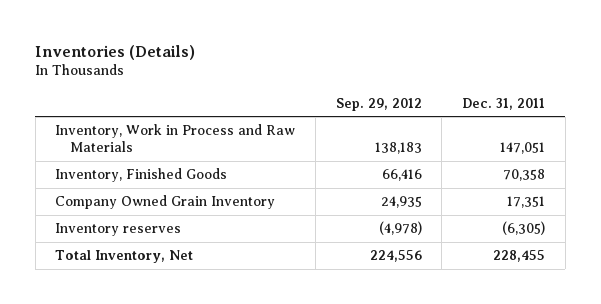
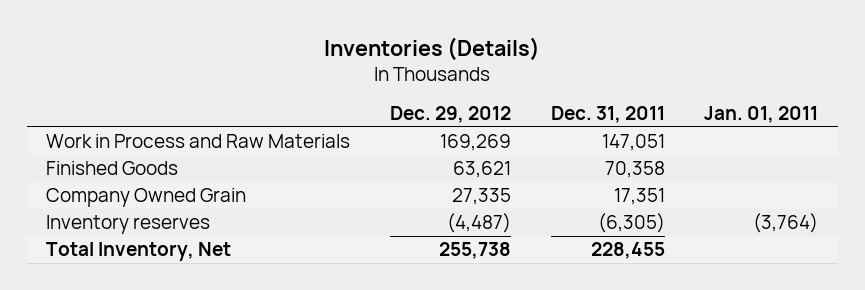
[335,97,422,111] Sep. 29, 2012 -> none
none -> [389,106,511,124] Dec. 29, 2012
none -> [704,106,819,124] Jan. 01, 2011
[55,124,296,152] Inventory, Work in Process and Raw Materials -> [46,134,351,149] Work in Process and Raw Materials
[55,168,228,183] Inventory, Finished Goods -> [46,161,179,176] Finished Goods
[55,195,276,210] Company Owned Grain Inventory -> [46,188,247,208] Company Owned Grain

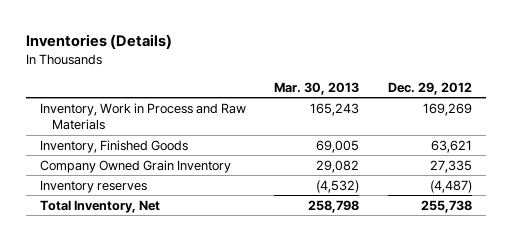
[550,106,665,124] Dec. 31, 2011 -> none
[704,106,819,124] Jan. 01, 2011 -> none
none -> [274,81,360,95] Mar. 30, 2013
[46,134,351,149] Work in Process and Raw Materials -> [40,102,247,131] Inventory, Work in Process and Raw Materials
[46,161,179,176] Finished Goods -> [40,139,189,153] Inventory, Finished Goods
[46,188,247,208] Company Owned Grain -> [40,159,232,173] Company Owned Grain Inventory

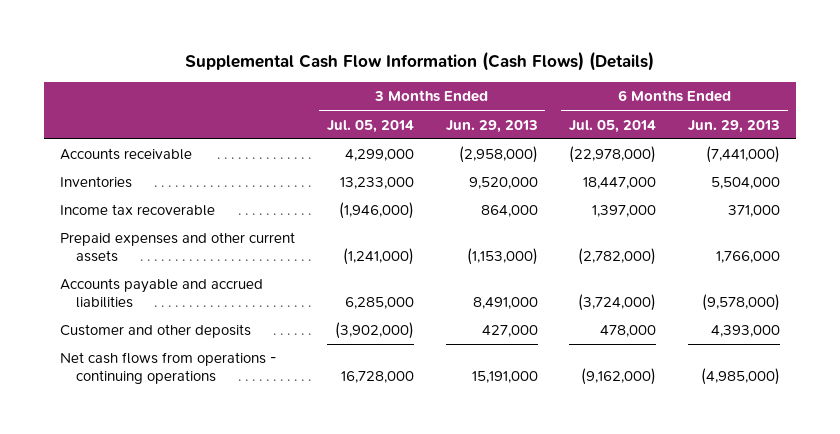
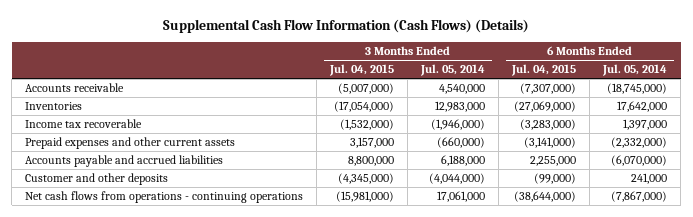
[445,119,538,133] Jun. 29, 2013 -> none
[688,119,781,133] Jun. 29, 2013 -> none
none -> [329,64,395,77] Jul. 04, 2015
none -> [511,64,577,77] Jul. 04, 2015
[344,149,414,162] 4,299,000 -> [439,84,486,95] 4,540,000
[569,146,657,164] (22,978,000) -> [607,83,668,95] (18,745,000)
[339,177,414,190] 13,233,000 -> [435,101,486,113] 12,983,000
[583,177,657,190] 18,447,000 -> [617,101,668,113] 17,642,000
[342,248,414,266] (1,241,000) -> [437,137,486,149] (660,000)
[578,248,657,266] (2,782,000) -> [611,137,668,149] (2,332,000)
[344,297,414,310] 6,285,000 -> [441,155,486,167] 6,188,000
[578,294,657,312] (3,724,000) -> [611,155,668,167] (6,070,000)
[334,322,414,340] (3,902,000) -> [429,173,486,185] (4,044,000)
[600,325,657,338] 478,000 -> [631,173,668,185] 241,000
[340,371,414,384] 16,728,000 -> [437,191,486,203] 17,061,000
[581,368,657,386] (9,162,000) -> [611,191,668,203] (7,867,000)

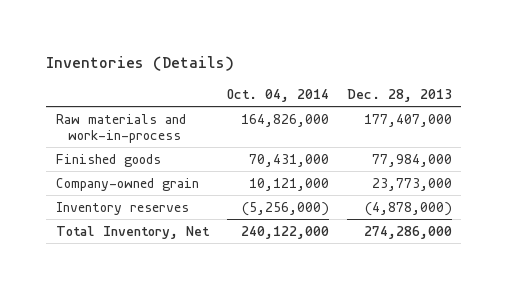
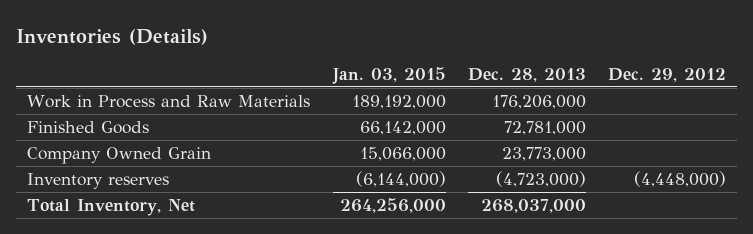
[226,89,329,103] Oct. 04, 2014 -> none
none -> [331,66,446,84] Jan. 03, 2015
none -> [608,67,727,82] Dec. 29, 2012
[55,113,186,144] Raw materials and work-in-process -> [27,95,311,109] Work in Process and Raw Materials
[363,113,452,127] 177,407,000 -> [491,95,586,110] 176,206,000
[55,153,161,167] Finished goods -> [27,121,150,135] Finished Goods
[371,153,452,167] 77,984,000 -> [503,121,586,136] 72,781,000
[55,177,199,191] Company-owned grain -> [27,147,212,165] Company Owned Grain
[364,201,452,216] (4,878,000) -> [495,171,586,188] (4,723,000)
[363,225,452,239] 274,286,000 -> [480,199,586,214] 268,037,000

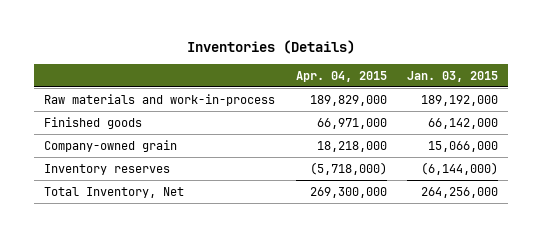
[467,67,586,82] Dec. 28, 2013 -> none
[608,67,727,82] Dec. 29, 2012 -> none
none -> [295,70,387,82] Apr. 04, 2015
[27,95,311,109] Work in Process and Raw Materials -> [44,93,276,106] Raw materials and work-in-process
[27,121,150,135] Finished Goods -> [44,116,143,129] Finished goods
[27,147,212,165] Company Owned Grain -> [44,139,178,152] Company-owned grain

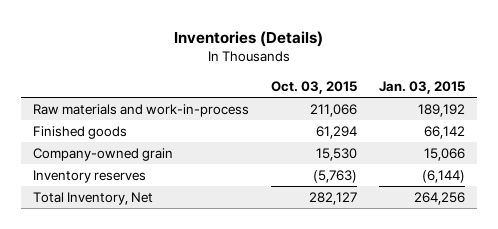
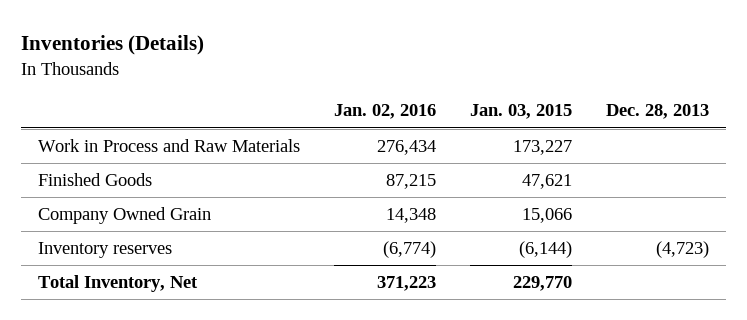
[270,80,357,94] Oct. 03, 2015 -> none
none -> [334,104,437,120] Jan. 02, 2016
none -> [605,104,709,120] Dec. 28, 2013
[32,104,249,118] Raw materials and work-in-process -> [38,139,301,153] Work in Process and Raw Materials
[418,104,466,118] 189,192 -> [513,140,573,156] 173,227
[32,126,127,140] Finished goods -> [38,173,153,187] Finished Goods
[424,126,466,140] 66,142 -> [522,174,573,190] 47,621
[32,148,173,162] Company-owned grain -> [38,207,212,225] Company Owned Grain
[414,192,466,206] 264,256 -> [513,276,573,292] 229,770

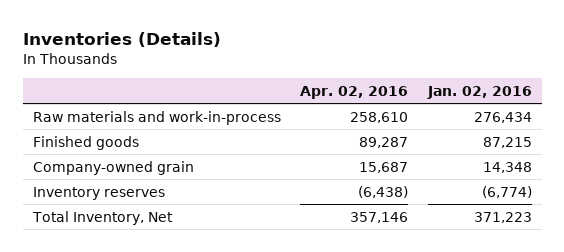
[470,104,573,120] Jan. 03, 2015 -> none
[605,104,709,120] Dec. 28, 2013 -> none
none -> [300,85,409,99] Apr. 02, 2016
[38,139,301,153] Work in Process and Raw Materials -> [32,110,281,125] Raw materials and work-in-process
[38,173,153,187] Finished Goods -> [32,135,139,150] Finished goods
[38,207,212,225] Company Owned Grain -> [32,160,194,175] Company-owned grain

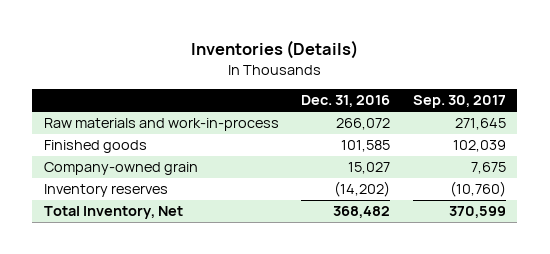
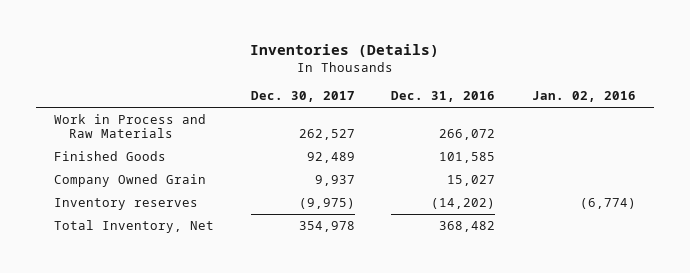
[412,95,506,109] Sep. 30, 2017 -> none
none -> [250,91,355,103] Dec. 30, 2017
none -> [532,91,637,103] Jan. 02, 2016
[43,118,279,132] Raw materials and work-in-process -> [54,113,207,139] Work in Process and Raw Materials
[43,140,147,154] Finished goods -> [54,150,167,161] Finished Goods
[43,162,198,176] Company-owned grain -> [54,173,207,187] Company Owned Grain

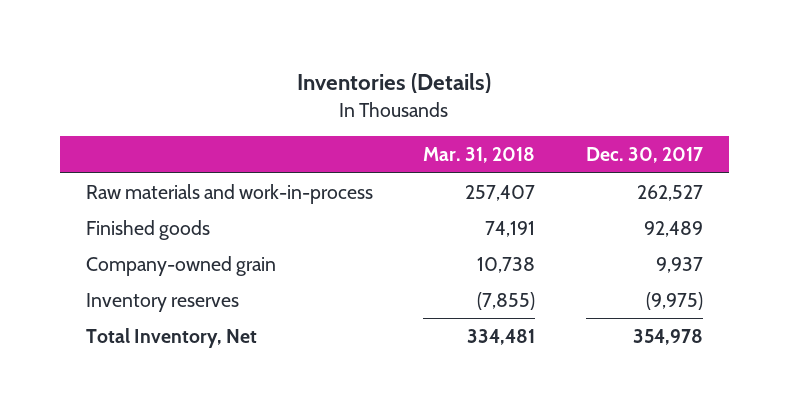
[391,91,496,103] Dec. 31, 2016 -> none
[532,91,637,103] Jan. 02, 2016 -> none
none -> [423,147,536,164] Mar. 31, 2018
[54,113,207,139] Work in Process and Raw Materials -> [85,183,373,204] Raw materials and work-in-process
[54,150,167,161] Finished Goods -> [85,219,210,240] Finished goods
[54,173,207,187] Company Owned Grain -> [85,255,276,276] Company-owned grain

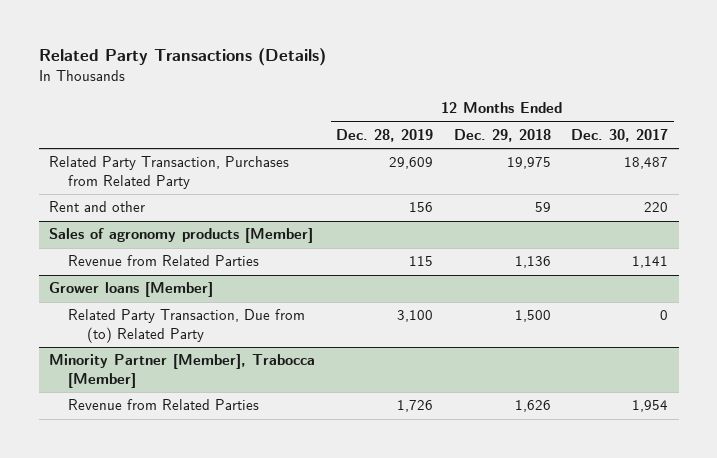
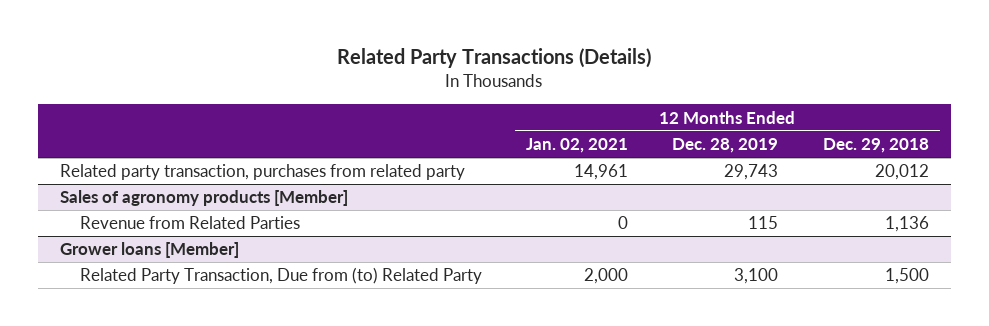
[571,129,669,143] Dec. 30, 2017 -> none
none -> [526,138,629,154] Jan. 02, 2021
[48,201,145,213] Rent and other -> none
[48,156,289,189] Related Party Transaction, Purchases from Related Party -> [60,164,466,181] Related party transaction, purchases from related party
[388,157,433,170] 29,609 -> [724,164,779,181] 29,743
[506,157,551,170] 19,975 -> [874,164,929,181] 20,012
[48,354,315,388] Minority Partner [Member], Trabocca [Member] -> none
[68,399,260,411] Revenue from Related Parties -> none

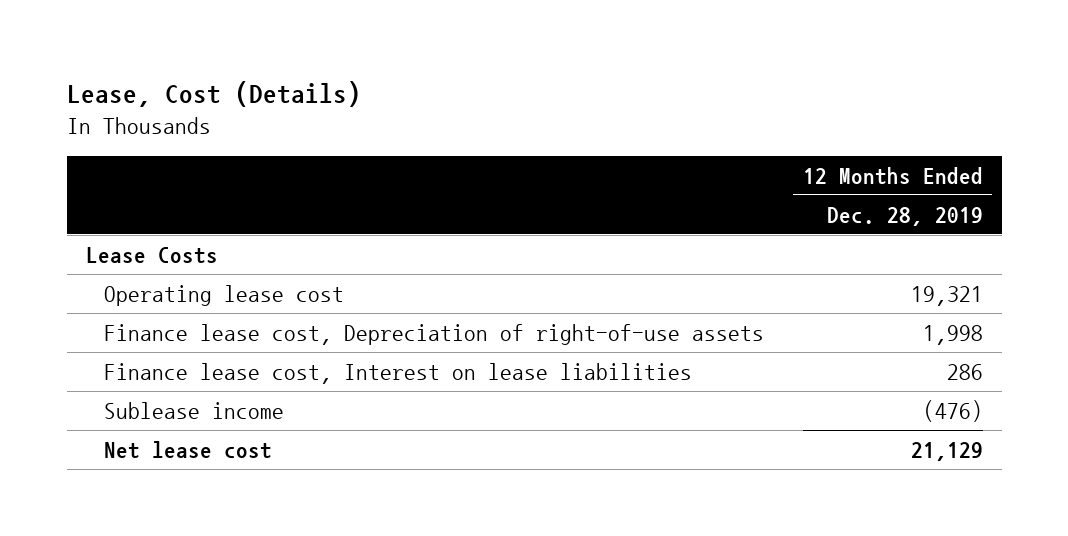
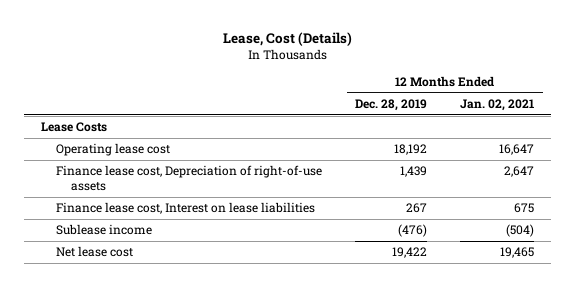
none -> [460,99,535,112] Jan. 02, 2021
[910,285,983,306] 19,321 -> [394,144,428,156] 18,192
[922,324,983,345] 1,998 -> [400,166,428,178] 1,439
[946,363,983,380] 286 -> [406,203,428,214] 267
[910,441,983,461] 21,129 -> [392,247,428,259] 19,422

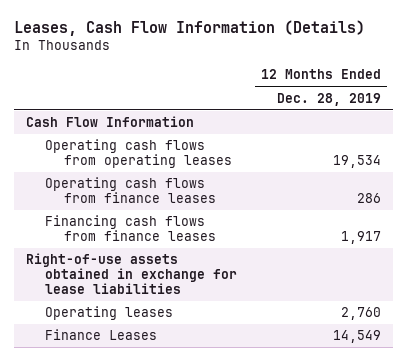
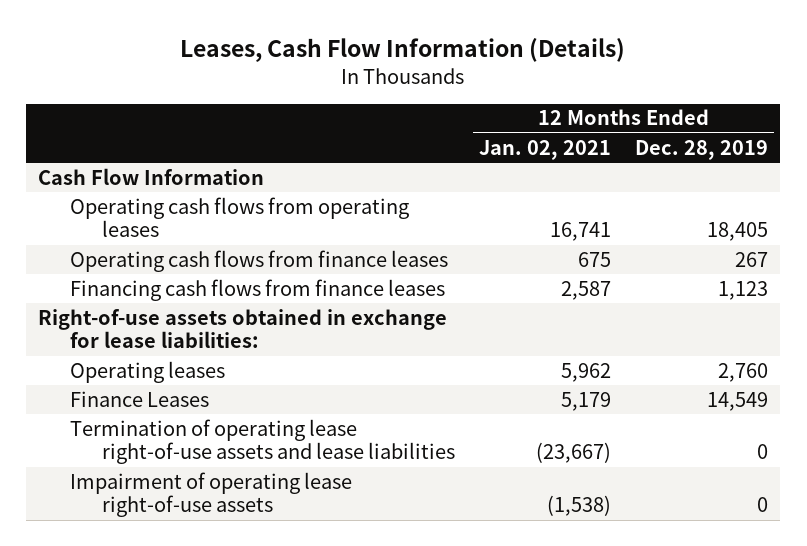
none -> [478,139,611,160] Jan. 02, 2021
[333,155,382,169] 19,534 -> [707,222,769,242] 18,405
[357,193,382,204] 286 -> [735,251,769,267] 267
[341,231,382,245] 1,917 -> [718,280,769,300] 1,123
[25,253,237,295] Right-of-use assets obtained in exchange for lease liabilities -> [38,308,448,349] Right-of-use assets obtained in exchange for lease liabilities:
none -> [69,418,455,465] Termination of operating lease right-of-use assets and lease liabilities
none -> [69,471,352,518] Impairment of operating lease right-of-use assets

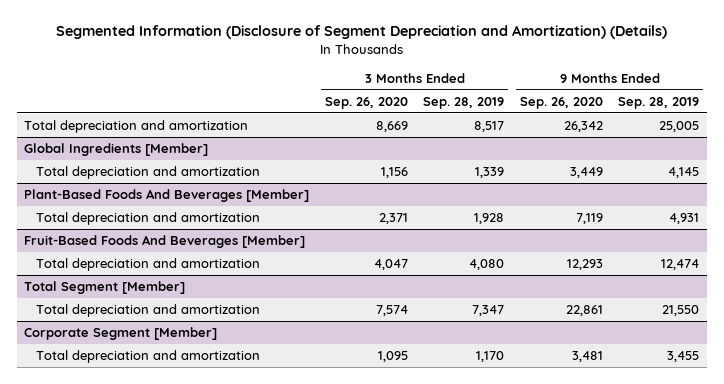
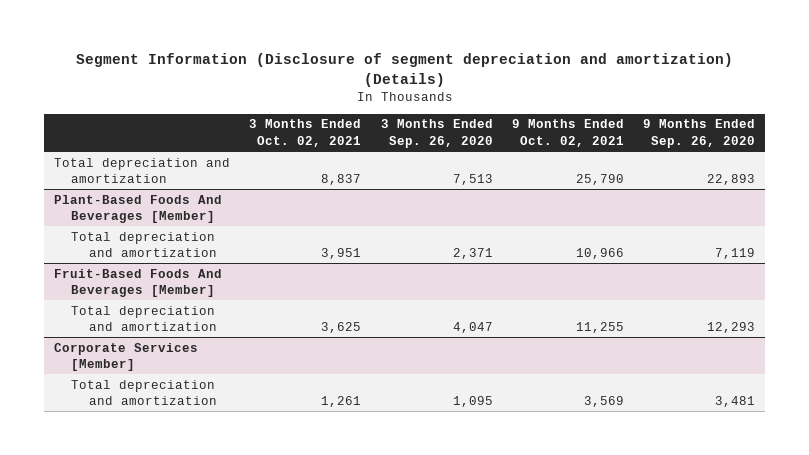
[55,25,667,40] Segmented Information (Disclosure of Segment Depreciation and Amortization) (Details) -> [75,53,733,87] Segment Information (Disclosure of segment depreciation and amortization) (Details)
[423,96,505,109] Sep. 28, 2019 -> none
[618,96,700,109] Sep. 28, 2019 -> none
none -> [249,119,362,147] 3 Months Ended Oct. 02, 2021
none -> [511,119,624,147] 9 Months Ended Oct. 02, 2021
[24,143,209,157] Global Ingredients [Member] -> none
[35,166,260,180] Total depreciation and amortization -> none
[375,121,408,133] 8,669 -> [452,173,493,185] 7,513
[563,121,603,133] 26,342 -> [707,173,756,185] 22,893
[24,281,186,295] Total Segment [Member] -> none
[35,304,260,318] Total depreciation and amortization -> none
[24,327,218,341] Corporate Segment [Member] -> [54,342,199,371] Corporate Services [Member]

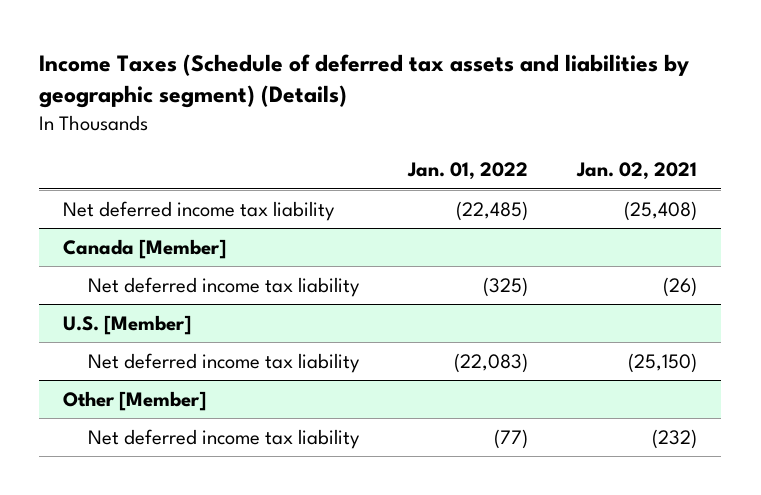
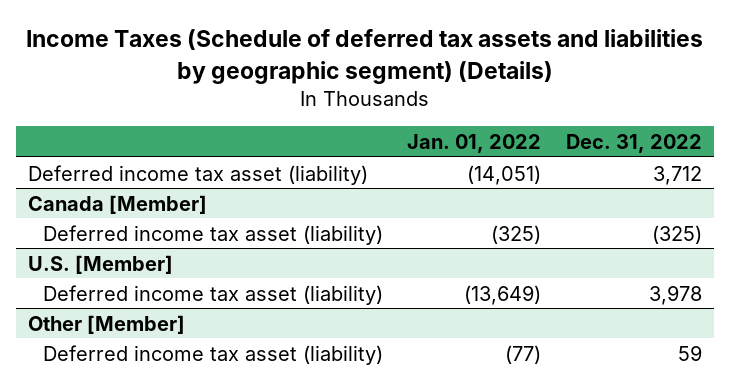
[576,162,698,181] Jan. 02, 2021 -> none
none -> [565,133,702,153] Dec. 31, 2022
[63,200,336,221] Net deferred income tax liability -> [28,164,369,185] Deferred income tax asset (liability)
[456,200,529,221] (22,485) -> [467,164,542,185] (14,051)
[88,276,361,297] Net deferred income tax liability -> [43,224,384,245] Deferred income tax asset (liability)
[88,352,361,373] Net deferred income tax liability -> [43,284,384,305] Deferred income tax asset (liability)
[454,352,529,373] (22,083) -> [464,284,542,305] (13,649)
[88,428,361,449] Net deferred income tax liability -> [43,344,384,365] Deferred income tax asset (liability)

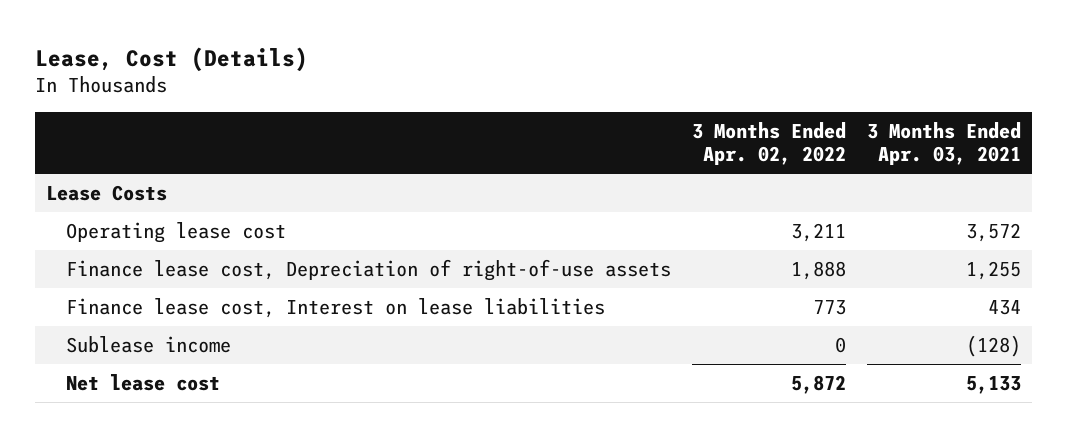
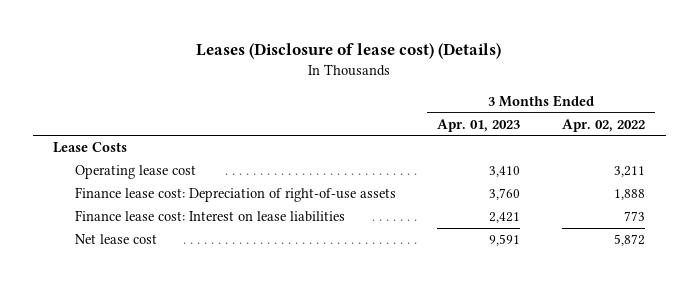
[35,46,309,72] Lease, Cost (Details) -> [196,43,502,60] Leases (Disclosure of lease cost) (Details)
[867,122,1022,166] 3 Months Ended Apr. 03, 2021 -> none
none -> [437,118,521,132] Apr. 01, 2023
[65,335,231,353] Sublease income -> none
[65,258,671,281] Finance lease cost, Depreciation of right-of-use assets -> [74,187,396,203] Finance lease cost: Depreciation of right-of-use assets
[65,297,605,318] Finance lease cost, Interest on lease liabilities -> [74,210,345,223] Finance lease cost: Interest on lease liabilities

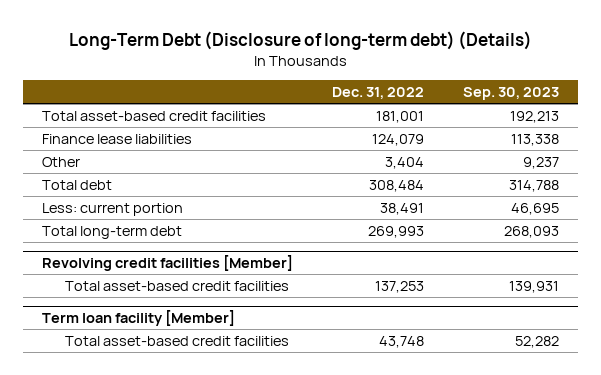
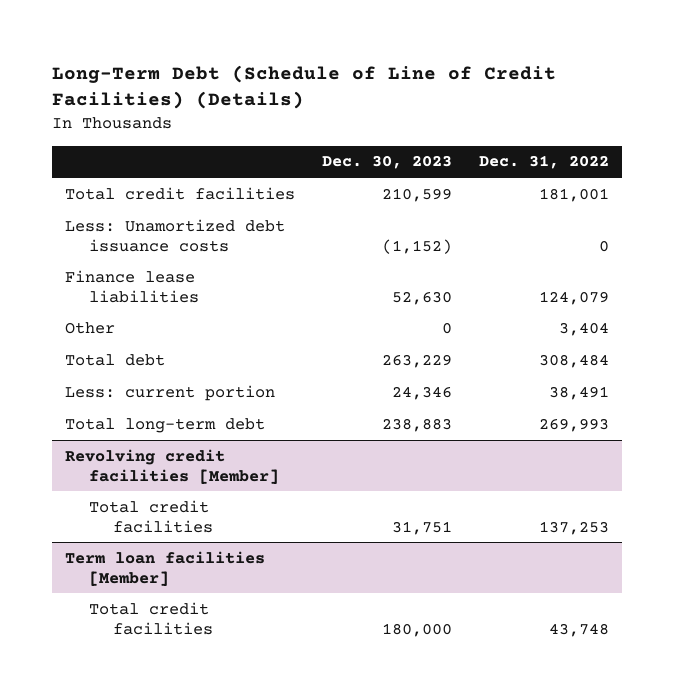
[68,30,532,50] Long-Term Debt (Disclosure of long-term debt) (Details) -> [51,64,556,110] Long-Term Debt (Schedule of Line of Credit Facilities) (Details)
[462,87,559,101] Sep. 30, 2023 -> none
none -> [322,155,453,170] Dec. 30, 2023
[42,110,267,121] Total asset-based credit facilities -> [65,186,296,200] Total credit facilities
none -> [65,218,286,252] Less: Unamortized debt issuance costs
[65,280,290,291] Total asset-based credit facilities -> [89,499,213,533] Total credit facilities
[42,309,236,326] Term loan facility [Member] -> [65,550,266,586] Term loan facilities [Member]
[65,335,290,346] Total asset-based credit facilities -> [89,601,213,635] Total credit facilities

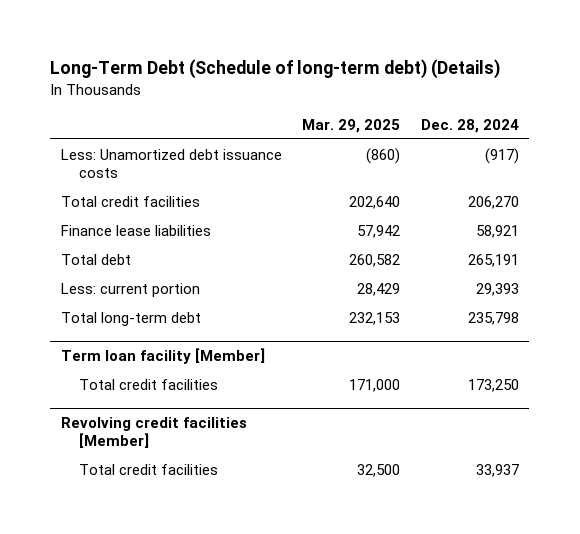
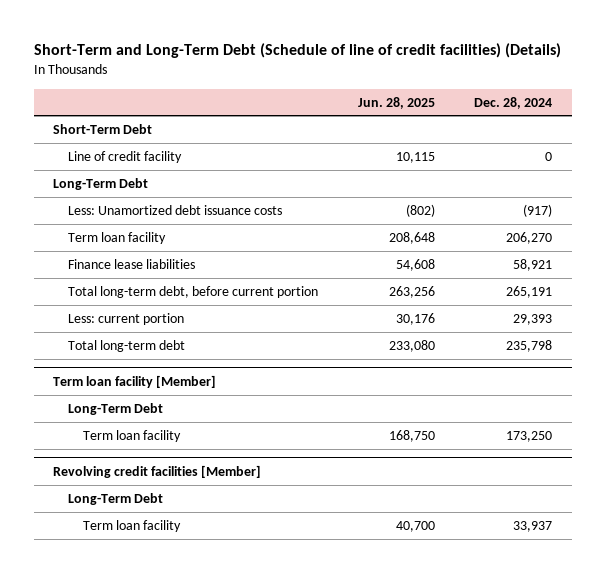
[50,59,501,80] Long-Term Debt (Schedule of long-term debt) (Details) -> [33,43,561,59] Short-Term and Long-Term Debt (Schedule of line of credit facilities) (Details)
[302,118,401,133] Mar. 29, 2025 -> none
none -> [357,96,435,109] Jun. 28, 2025
none -> [53,123,153,134] Short-Term Debt
none -> [68,150,183,163] Line of credit facility
none -> [53,177,149,190] Long-Term Debt
[60,195,200,207] Total credit facilities -> [68,231,167,244] Term loan facility
[60,253,131,265] Total debt -> [68,285,319,298] Total long-term debt, before current portion
none -> [68,402,164,415] Long-Term Debt
[78,378,218,390] Total credit facilities -> [82,429,181,442] Term loan facility
none -> [68,492,164,505] Long-Term Debt
[78,463,218,475] Total credit facilities -> [82,519,181,532] Term loan facility

